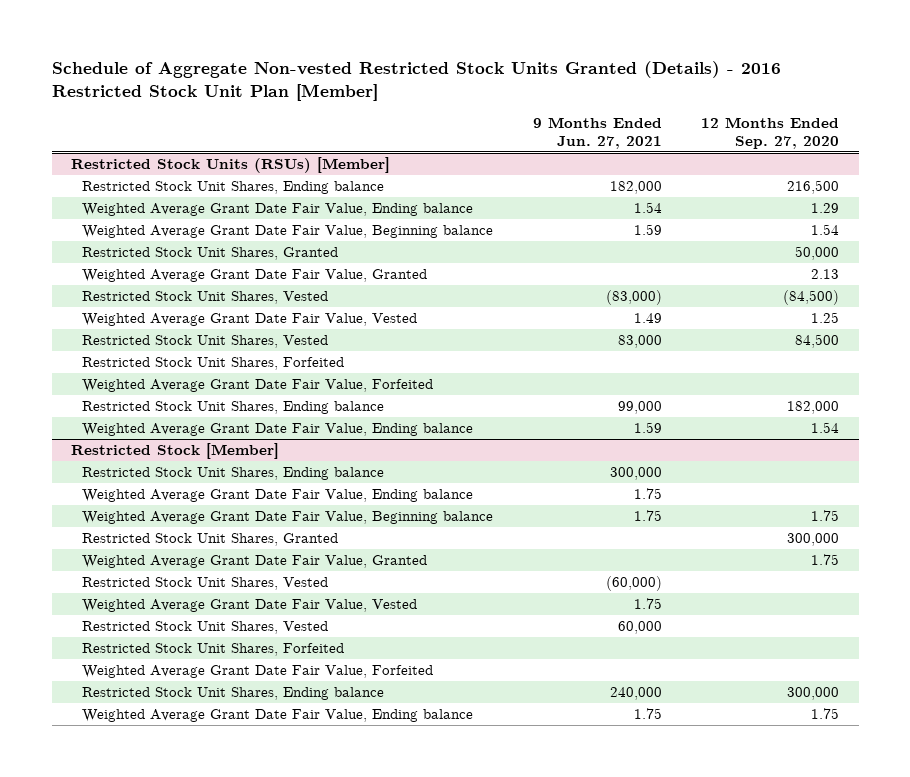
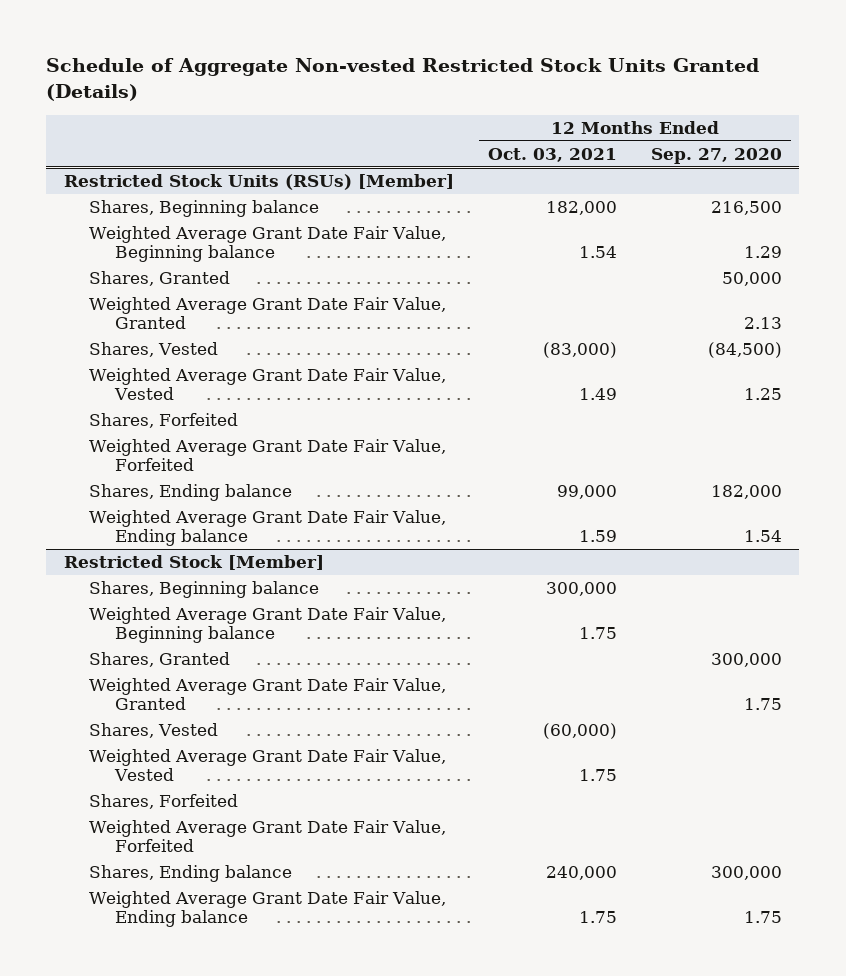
[51,61,781,102] Schedule of Aggregate Non-vested Restricted Stock Units Granted (Details) - 2016 Restricted Stock Unit Plan [Member] -> [46,58,760,102] Schedule of Aggregate Non-vested Restricted Stock Units Granted (Details)
[532,117,662,150] 9 Months Ended Jun. 27, 2021 -> none
none -> [487,147,617,162] Oct. 03, 2021
[82,224,494,238] Weighted Average Grant Date Fair Value, Beginning balance -> none
[82,180,385,194] Restricted Stock Unit Shares, Ending balance -> [89,200,320,218] Shares, Beginning balance
[82,202,474,216] Weighted Average Grant Date Fair Value, Ending balance -> [89,226,447,263] Weighted Average Grant Date Fair Value, Beginning balance
[82,246,339,260] Restricted Stock Unit Shares, Granted -> [89,271,231,287] Shares, Granted
[82,290,329,304] Restricted Stock Unit Shares, Vested -> [89,342,219,358] Shares, Vested
[82,334,329,348] Restricted Stock Unit Shares, Vested -> none
[82,356,345,370] Restricted Stock Unit Shares, Forfeited -> [89,413,239,429] Shares, Forfeited
[82,400,385,414] Restricted Stock Unit Shares, Ending balance -> [89,484,293,502] Shares, Ending balance
[82,510,494,524] Weighted Average Grant Date Fair Value, Beginning balance -> none
[82,466,385,480] Restricted Stock Unit Shares, Ending balance -> [89,581,320,599] Shares, Beginning balance
[82,488,474,502] Weighted Average Grant Date Fair Value, Ending balance -> [89,607,447,644] Weighted Average Grant Date Fair Value, Beginning balance
[82,532,339,546] Restricted Stock Unit Shares, Granted -> [89,652,231,668] Shares, Granted
[82,576,329,590] Restricted Stock Unit Shares, Vested -> [89,723,219,739] Shares, Vested
[82,620,329,634] Restricted Stock Unit Shares, Vested -> none
[82,642,345,656] Restricted Stock Unit Shares, Forfeited -> [89,794,239,810] Shares, Forfeited
[82,686,385,700] Restricted Stock Unit Shares, Ending balance -> [89,865,293,883] Shares, Ending balance

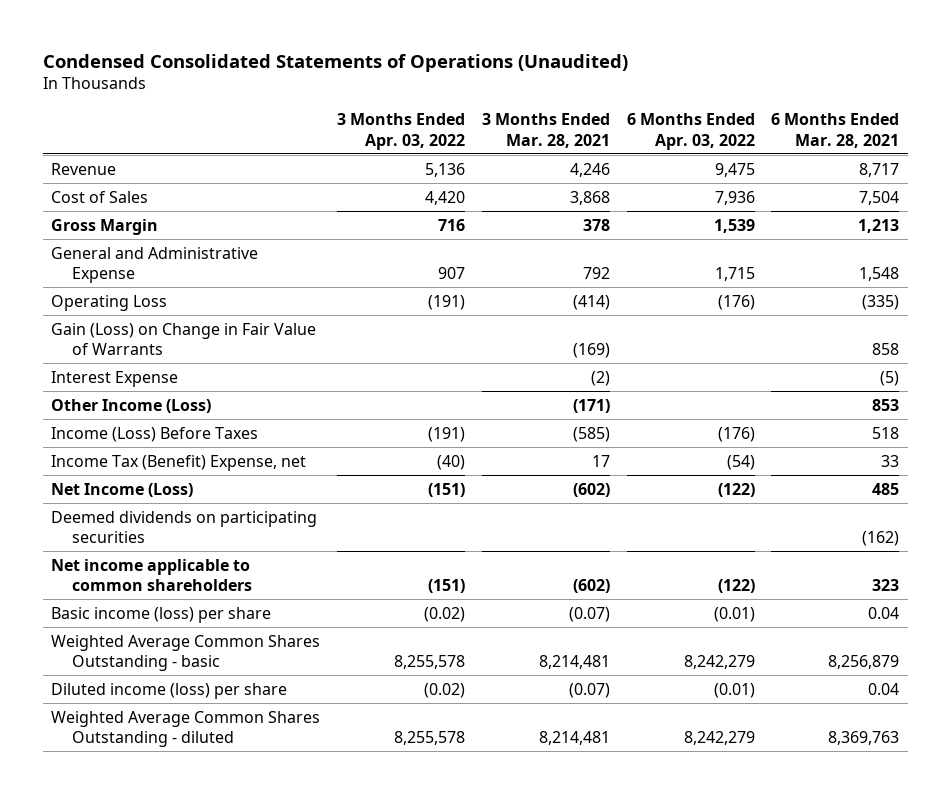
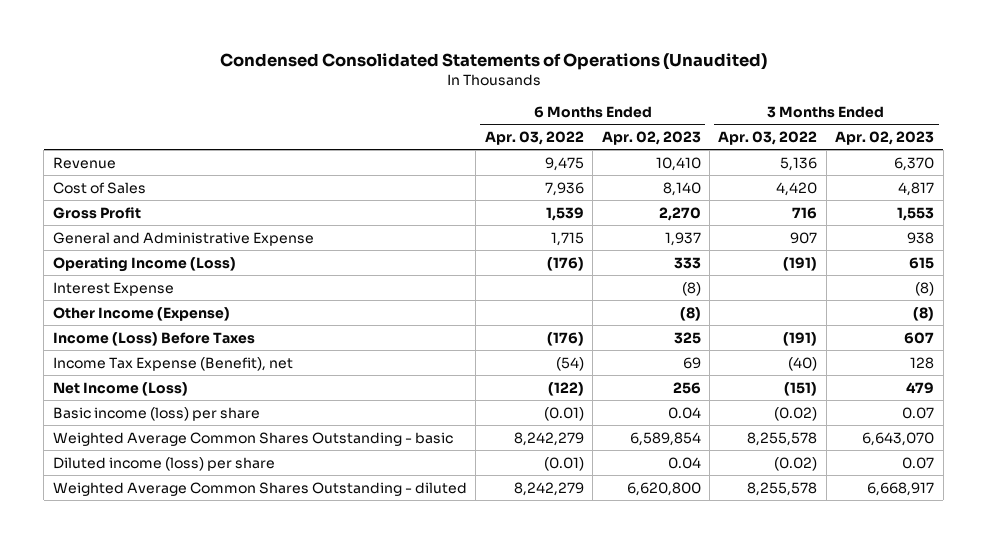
[481,113,610,148] 3 Months Ended Mar. 28, 2021 -> none
[771,113,900,148] 6 Months Ended Mar. 28, 2021 -> none
none -> [601,130,701,145] Apr. 02, 2023
none -> [835,130,935,145] Apr. 02, 2023
[51,218,159,235] Gross Margin -> [52,206,141,219] Gross Profit
[51,322,317,356] Gain (Loss) on Change in Fair Value of Warrants -> none
[51,294,168,311] Operating Loss -> [52,256,236,272] Operating Income (Loss)
[51,398,212,413] Other Income (Loss) -> [52,306,230,321] Other Income (Expense)
[51,454,307,471] Income Tax (Benefit) Expense, net -> [52,356,293,371] Income Tax Expense (Benefit), net
[51,510,318,544] Deemed dividends on participating securities -> none
[51,558,253,592] Net income applicable to common shareholders -> none

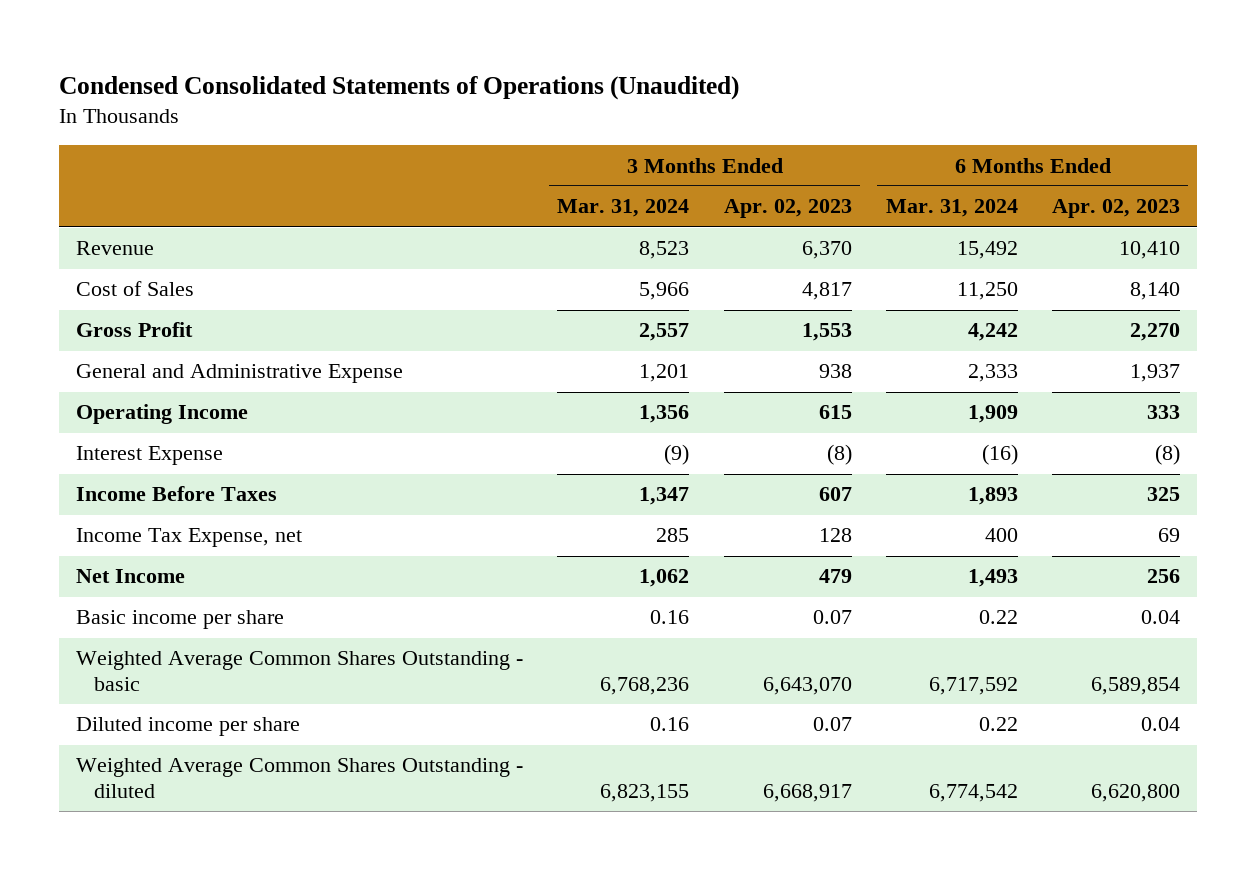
[484,130,584,145] Apr. 03, 2022 -> none
[718,130,818,145] Apr. 03, 2022 -> none
none -> [557,199,690,218] Mar. 31, 2024
none -> [885,199,1018,218] Mar. 31, 2024
[52,256,236,272] Operating Income (Loss) -> [76,404,249,425] Operating Income
[52,306,230,321] Other Income (Expense) -> none
[52,331,255,346] Income (Loss) Before Taxes -> [76,486,278,502] Income Before Taxes
[52,356,293,371] Income Tax Expense (Benefit), net -> [76,528,303,548] Income Tax Expense, net
[52,381,188,396] Net Income (Loss) -> [76,569,186,584] Net Income
[52,406,260,421] Basic income (loss) per share -> [76,610,285,630] Basic income per share
[52,456,275,471] Diluted income (loss) per share -> [76,717,301,737] Diluted income per share

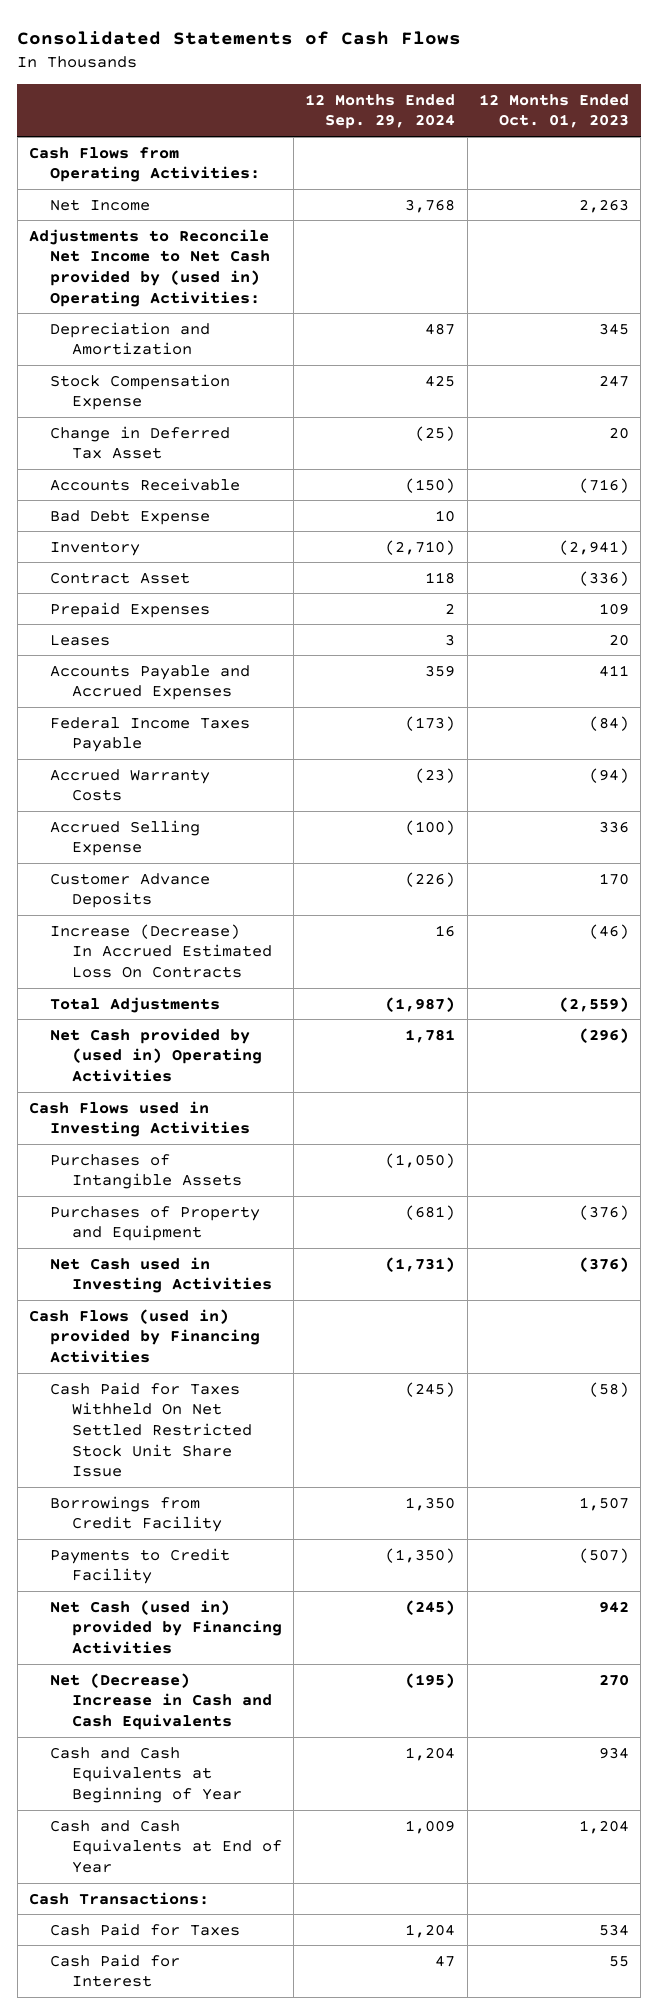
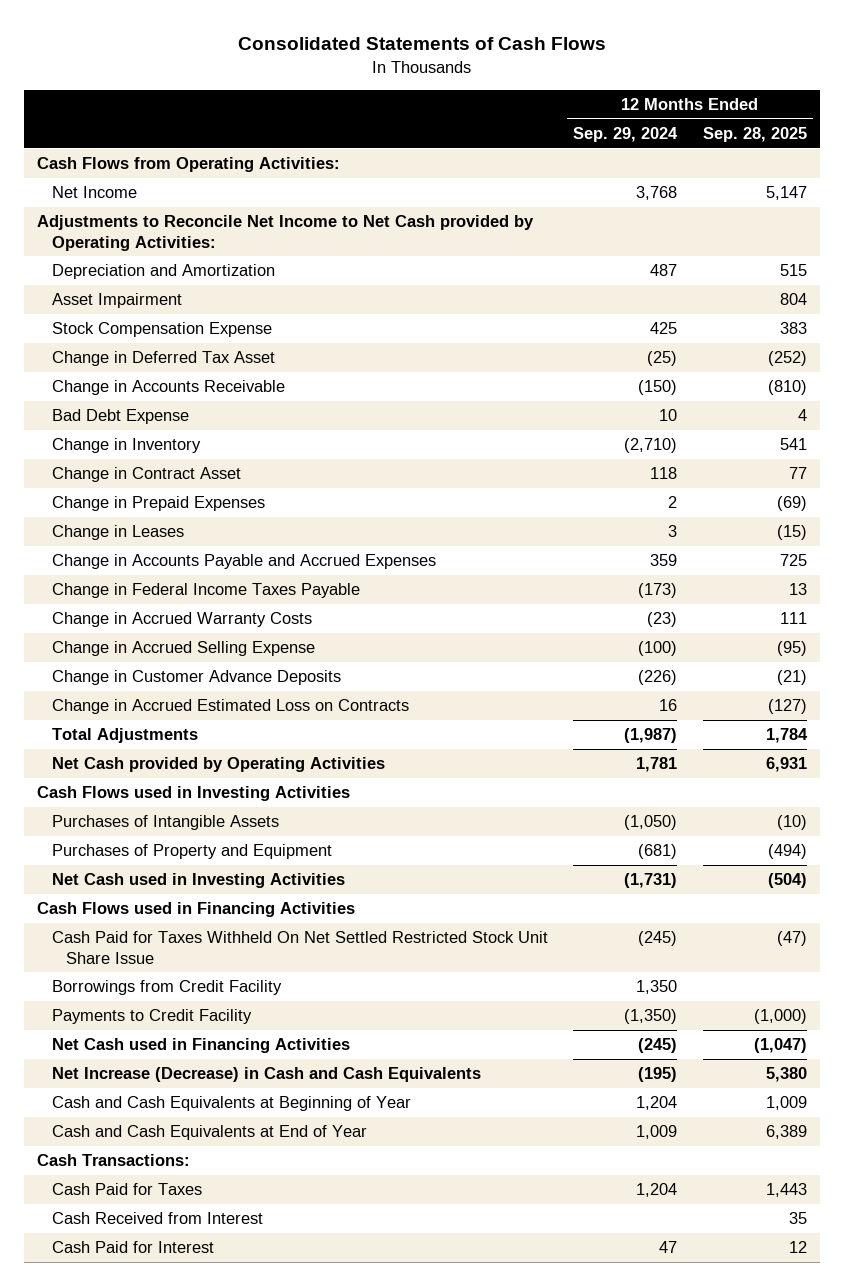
[478,93,629,129] 12 Months Ended Oct. 01, 2023 -> none
none -> [702,126,807,142] Sep. 28, 2025
[29,228,271,307] Adjustments to Reconcile Net Income to Net Cash provided by (used in) Operating Activities: -> [37,215,535,251] Adjustments to Reconcile Net Income to Net Cash provided by Operating Activities:
none -> [51,293,182,309] Asset Impairment
[50,477,241,491] Accounts Receivable -> [51,380,285,396] Change in Accounts Receivable
[50,540,141,556] Inventory -> [51,438,201,454] Change in Inventory
[50,571,191,584] Contract Asset -> [51,467,241,483] Change in Contract Asset
[50,601,211,618] Prepaid Expenses -> [51,496,265,512] Change in Prepaid Expenses
[50,634,111,646] Leases -> [51,525,184,541] Change in Leases
[50,664,251,701] Accounts Payable and Accrued Expenses -> [51,554,436,570] Change in Accounts Payable and Accrued Expenses
[50,716,251,753] Federal Income Taxes Payable -> [51,583,360,599] Change in Federal Income Taxes Payable
[50,768,211,802] Accrued Warranty Costs -> [51,612,312,628] Change in Accrued Warranty Costs
[50,819,201,857] Accrued Selling Expense -> [51,641,315,657] Change in Accrued Selling Expense
[50,872,211,909] Customer Advance Deposits -> [51,670,341,686] Change in Customer Advance Deposits
[50,923,272,979] Increase (Decrease) In Accrued Estimated Loss On Contracts -> [51,699,409,715] Change in Accrued Estimated Loss on Contracts
[50,1027,262,1083] Net Cash provided by (used in) Operating Activities -> [51,757,385,773] Net Cash provided by Operating Activities
[29,1308,261,1364] Cash Flows (used in) provided by Financing Activities -> [37,902,356,918] Cash Flows used in Financing Activities
[50,1599,282,1655] Net Cash (used in) provided by Financing Activities -> [51,1038,350,1054] Net Cash used in Financing Activities
[50,1672,272,1731] Net (Decrease) Increase in Cash and Cash Equivalents -> [51,1067,481,1083] Net Increase (Decrease) in Cash and Cash Equivalents
none -> [51,1212,263,1225] Cash Received from Interest

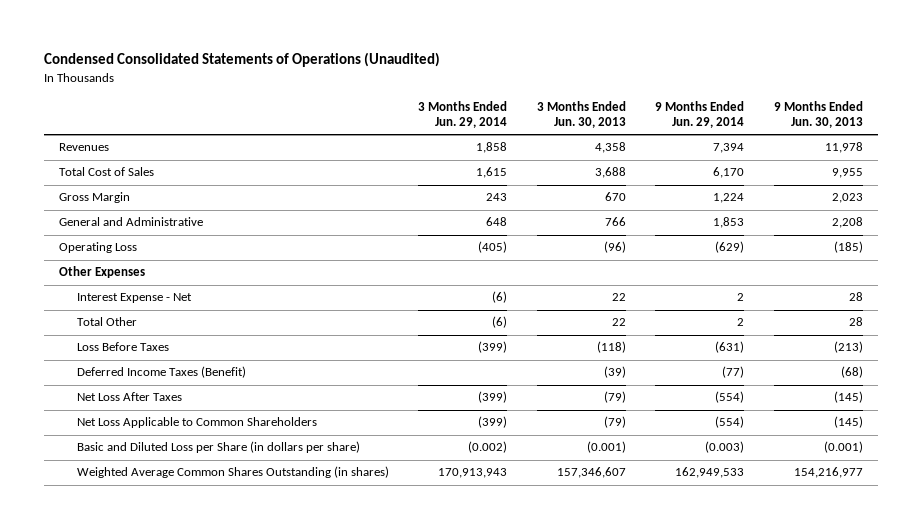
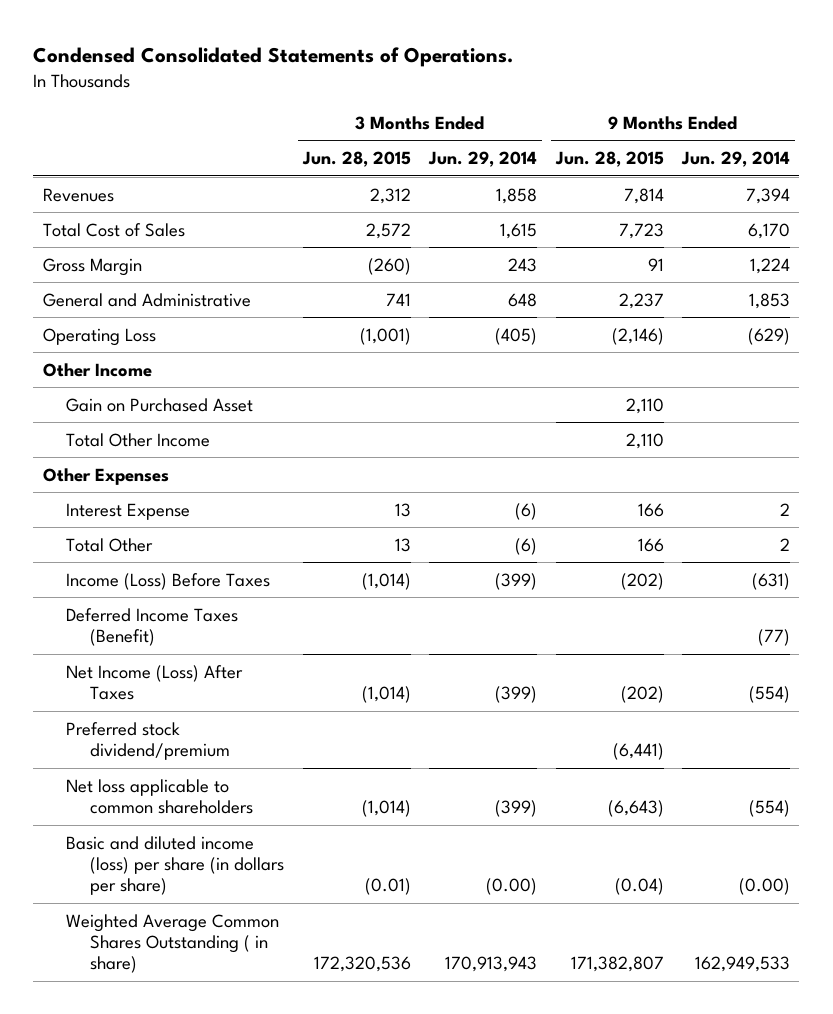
[44,52,441,68] Condensed Consolidated Statements of Operations (Unaudited) -> [33,46,514,67] Condensed Consolidated Statements of Operations.
[536,101,626,129] 3 Months Ended Jun. 30, 2013 -> none
[773,101,863,129] 9 Months Ended Jun. 30, 2013 -> none
none -> [301,151,411,168] Jun. 28, 2015
none -> [554,151,664,168] Jun. 28, 2015
none -> [42,362,152,377] Other Income
none -> [66,397,254,412] Gain on Purchased Asset
none -> [66,432,211,447] Total Other Income
[76,293,192,304] Interest Expense - Net -> [66,502,191,520] Interest Expense
[76,342,169,352] Loss Before Taxes -> [66,572,271,590] Income (Loss) Before Taxes
[76,392,182,402] Net Loss After Taxes -> [66,664,244,701] Net Income (Loss) After Taxes
none -> [66,721,231,761] Preferred stock dividend/premium
[76,417,317,429] Net Loss Applicable to Common Shareholders -> [66,778,254,815] Net loss applicable to common shareholders
[76,441,360,454] Basic and Diluted Loss per Share (in dollars per share) -> [66,835,285,896] Basic and diluted income (loss) per share (in dollars per share)
[468,441,508,454] (0.002) -> [486,878,538,896] (0.00)
[705,441,745,454] (0.003) -> [739,878,791,896] (0.00)
[76,466,389,479] Weighted Average Common Shares Outstanding (in shares) -> [66,913,280,974] Weighted Average Common Shares Outstanding ( in share)

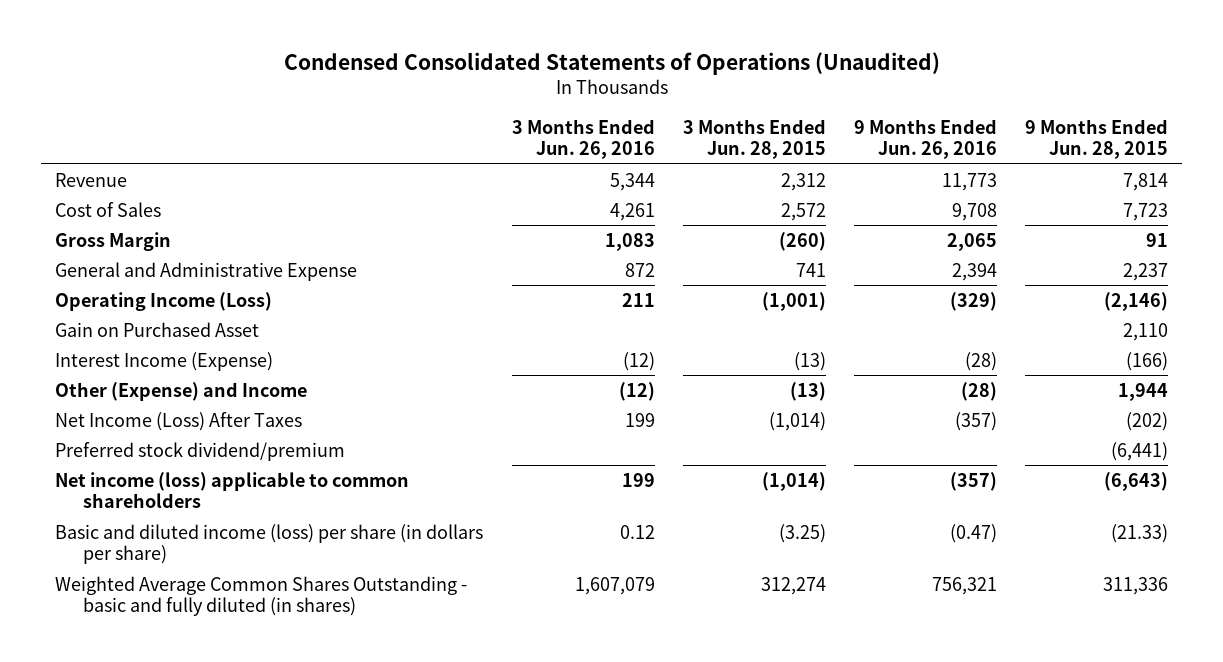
[33,46,514,67] Condensed Consolidated Statements of Operations. -> [283,51,940,75] Condensed Consolidated Statements of Operations (Unaudited)
[428,151,538,168] Jun. 29, 2014 -> none
[681,151,791,168] Jun. 29, 2014 -> none
none -> [511,118,655,160] 3 Months Ended Jun. 26, 2016
none -> [853,118,997,160] 9 Months Ended Jun. 26, 2016
[42,187,114,202] Revenues -> [55,172,128,187] Revenue
[42,222,185,237] Total Cost of Sales -> [55,201,162,217] Cost of Sales
[42,362,152,377] Other Income -> none
[42,292,251,307] General and Administrative -> [55,261,358,281] General and Administrative Expense
[42,327,156,346] Operating Loss -> [55,291,273,311] Operating Income (Loss)
[66,432,211,447] Total Other Income -> none
[42,467,169,485] Other Expenses -> none
[66,572,271,590] Income (Loss) Before Taxes -> none
[66,607,239,647] Deferred Income Taxes (Benefit) -> none
[66,502,191,520] Interest Expense -> [55,351,274,371] Interest Income (Expense)
[394,502,411,517] 13 -> [793,351,826,371] (13)
[637,502,664,517] 166 -> [1125,351,1168,371] (166)
[66,537,154,552] Total Other -> [55,381,308,401] Other (Expense) and Income
[394,537,411,552] 13 -> [789,381,826,401] (13)
[637,537,664,552] 166 -> [1117,382,1168,401] 1,944
[66,778,254,815] Net loss applicable to common shareholders -> [55,471,410,509] Net income (loss) applicable to common shareholders
[364,878,411,896] (0.01) -> [778,523,826,543] (3.25)
[614,878,664,896] (0.04) -> [1110,523,1168,543] (21.33)
[66,913,280,974] Weighted Average Common Shares Outstanding ( in share) -> [55,575,468,617] Weighted Average Common Shares Outstanding - basic and fully diluted (in shares)
[313,956,411,973] 172,320,536 -> [760,576,826,595] 312,274
[570,956,664,973] 171,382,807 -> [1102,576,1168,595] 311,336

